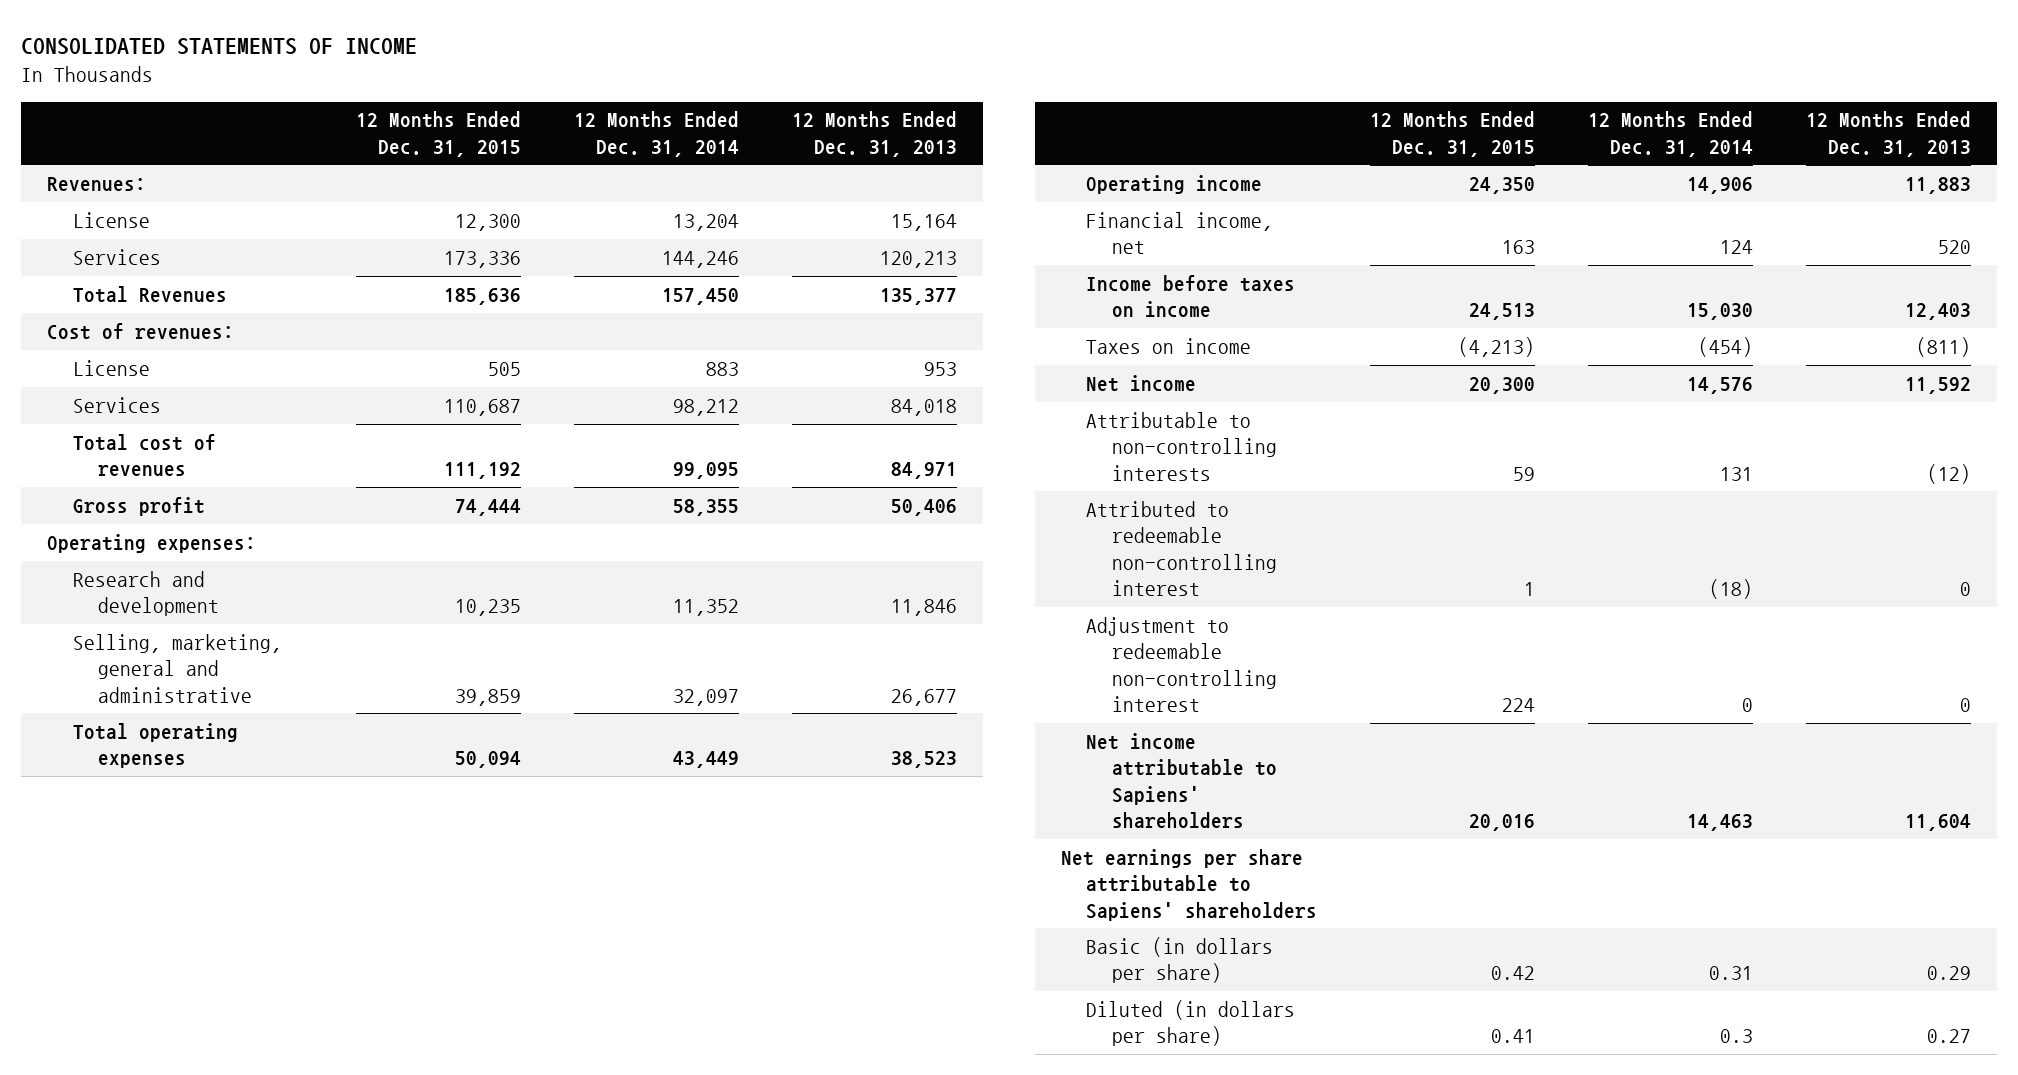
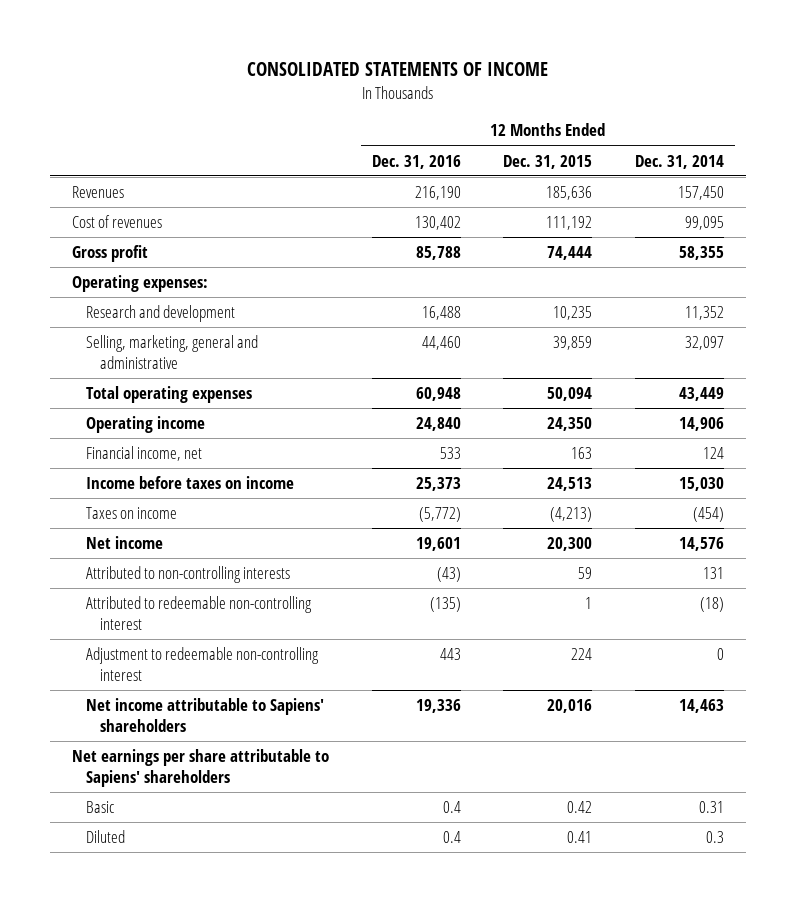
[791,111,957,157] 12 Months Ended Dec. 31, 2013 -> none
none -> [371,154,461,169] Dec. 31, 2016
[47,176,147,191] Revenues: -> none
[72,211,150,228] License -> none
[72,248,161,265] Services -> none
[47,322,235,340] Cost of revenues: -> none
[72,359,150,376] License -> none
[72,396,161,413] Services -> none
[72,285,227,303] Total Revenues -> [71,186,124,199] Revenues
[72,433,216,477] Total cost of revenues -> [71,215,162,229] Cost of revenues
[1086,411,1277,481] Attributable to non-controlling interests -> [85,566,290,584] Attributed to non-controlling interests
[1086,936,1274,984] Basic (in dollars per share) -> [85,801,114,814] Basic
[1086,999,1296,1047] Diluted (in dollars per share) -> [85,830,125,844] Diluted

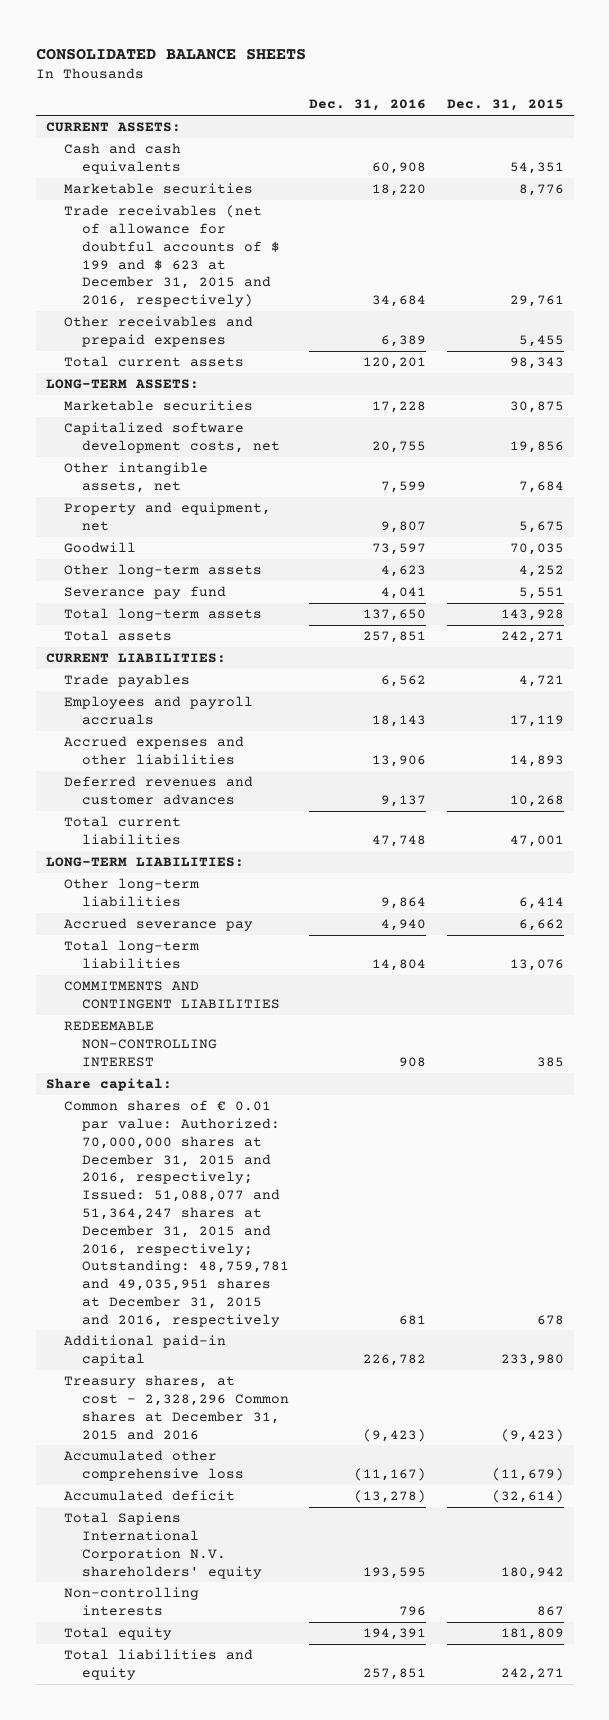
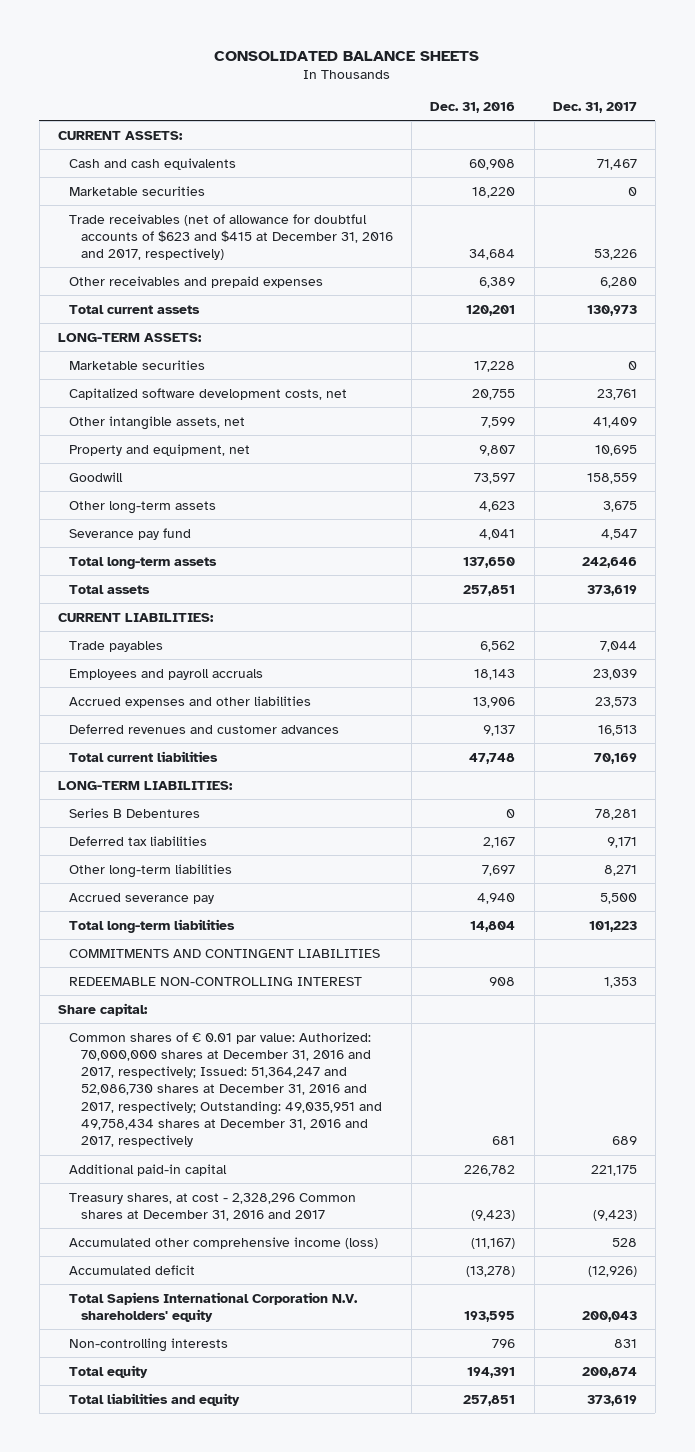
[446,99,564,112] Dec. 31, 2015 -> none
none -> [552,102,637,114] Dec. 31, 2017
[64,205,281,308] Trade receivables (net of allowance for doubtful accounts of $ 199 and $ 623 at December 31, 2015 and 2016, respectively) -> [69,213,393,261] Trade receivables (net of allowance for doubtful accounts of $623 and $415 at December 31, 2016 and 2017, respectively)
none -> [69,807,201,818] Series B Debentures
none -> [69,835,208,846] Deferred tax liabilities
[381,897,427,910] 9,864 -> [482,864,516,876] 7,697
[64,1100,290,1327] Common shares of € 0.01 par value: Authorized: 70,000,000 shares at December 31, 2015 and 2016, respectively; Issued: 51,088,077 and 51,364,247 shares at December 31, 2015 and 2016, respectively; Outstanding: 48,759,781 and 49,035,951 shares at December 31, 2015 and 2016, respectively -> [69,1031,382,1148] Common shares of € 0.01 par value: Authorized: 70,000,000 shares at December 31, 2016 and 2017, respectively; Issued: 51,364,247 and 52,086,730 shares at December 31, 2016 and 2017, respectively; Outstanding: 49,035,951 and 49,758,434 shares at December 31, 2016 and 2017, respectively
[64,1375,290,1440] Treasury shares, at cost - 2,328,296 Common shares at December 31, 2015 and 2016 -> [69,1192,357,1221] Treasury shares, at cost - 2,328,296 Common shares at December 31, 2016 and 2017
[64,1450,245,1482] Accumulated other comprehensive loss -> [69,1236,379,1249] Accumulated other comprehensive income (loss)

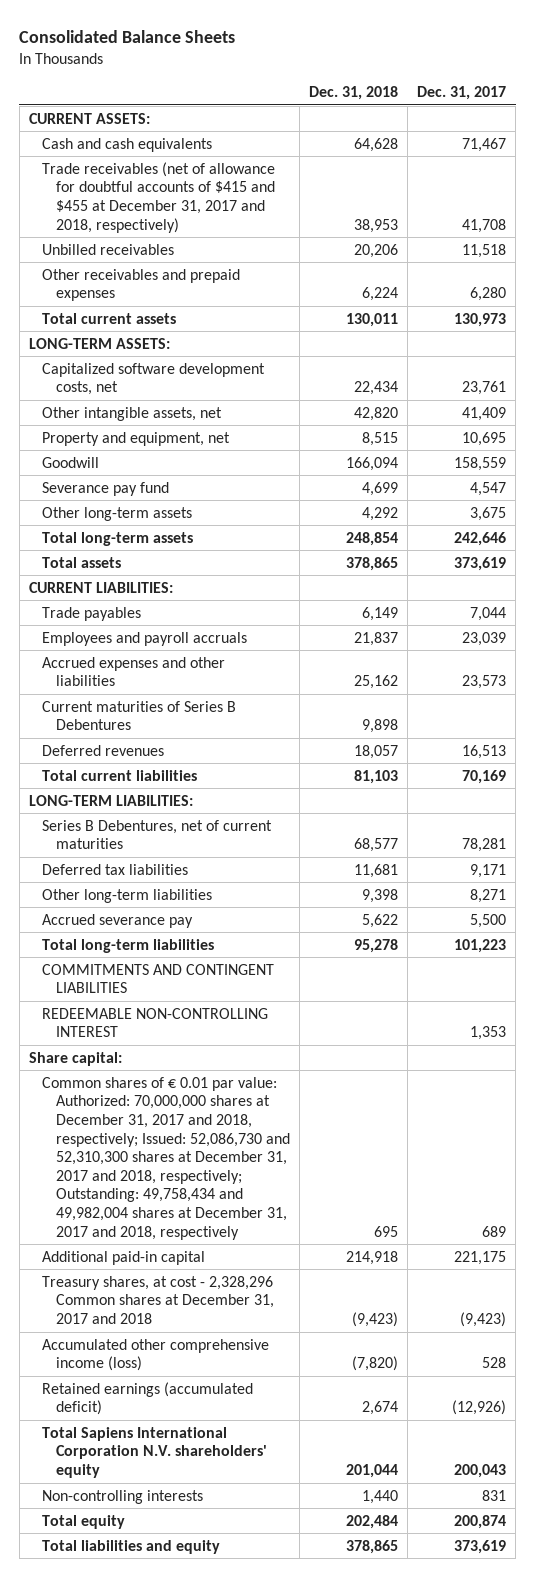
[214,50,480,61] CONSOLIDATED BALANCE SHEETS -> [19,29,236,43] Consolidated Balance Sheets
[430,102,516,114] Dec. 31, 2016 -> none
none -> [309,85,399,100] Dec. 31, 2018
[69,185,206,196] Marketable securities -> none
[69,213,393,261] Trade receivables (net of allowance for doubtful accounts of $623 and $415 at December 31, 2016 and 2017, respectively) -> [42,161,276,233] Trade receivables (net of allowance for doubtful accounts of $415 and $455 at December 31, 2017 and 2018, respectively)
[593,249,637,261] 53,226 -> [462,218,507,233] 41,708
none -> [42,243,175,255] Unbilled receivables
[69,359,206,370] Marketable securities -> none
[69,500,217,514] Other long-term assets -> [42,506,193,521] Other long-term assets
none -> [42,700,237,731] Current maturities of Series B Debentures
[69,723,340,734] Deferred revenues and customer advances -> [42,744,165,756] Deferred revenues
[69,807,201,818] Series B Debentures -> [42,819,273,850] Series B Debentures, net of current maturities
[69,1031,382,1148] Common shares of € 0.01 par value: Authorized: 70,000,000 shares at December 31, 2016 and 2017, respectively; Issued: 51,364,247 and 52,086,730 shares at December 31, 2016 and 2017, respectively; Outstanding: 49,035,951 and 49,758,434 shares at December 31, 2016 and 2017, respectively -> [42,1076,291,1240] Common shares of € 0.01 par value: Authorized: 70,000,000 shares at December 31, 2017 and 2018, respectively; Issued: 52,086,730 and 52,310,300 shares at December 31, 2017 and 2018, respectively; Outstanding: 49,758,434 and 49,982,004 shares at December 31, 2017 and 2018, respectively
[69,1192,357,1221] Treasury shares, at cost - 2,328,296 Common shares at December 31, 2016 and 2017 -> [42,1275,275,1324] Treasury shares, at cost - 2,328,296 Common shares at December 31, 2017 and 2018
[69,1264,196,1275] Accumulated deficit -> [42,1381,254,1416] Retained earnings (accumulated deficit)

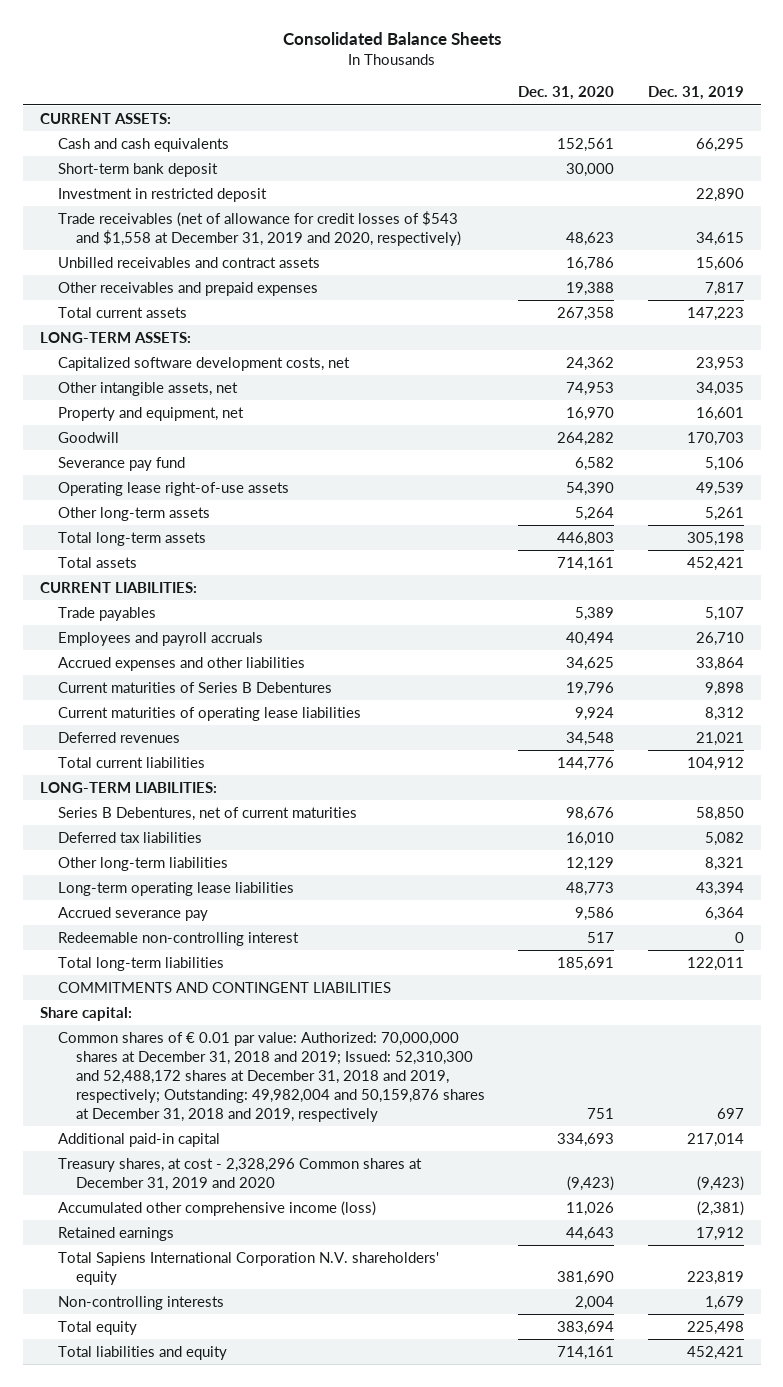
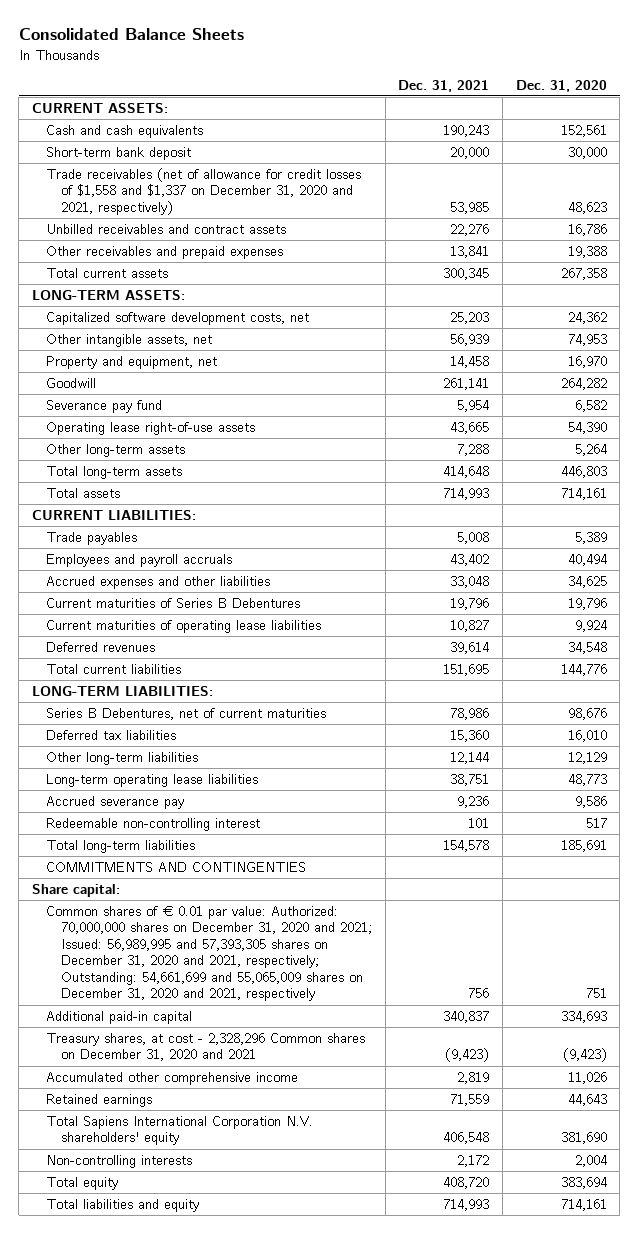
[647,86,744,101] Dec. 31, 2019 -> none
none -> [398,79,490,92] Dec. 31, 2021
[57,187,267,202] Investment in restricted deposit -> none
[57,210,461,246] Trade receivables (net of allowance for credit losses of $543 and $1,558 at December 31, 2019 and 2020, respectively) -> [46,167,362,215] Trade receivables (net of allowance for credit losses of $1,558 and $1,337 on December 31, 2020 and 2021, respectively)
[57,981,391,993] COMMITMENTS AND CONTINGENT LIABILITIES -> [46,861,307,872] COMMITMENTS AND CONTINGENTIES
[57,1031,485,1122] Common shares of € 0.01 par value: Authorized: 70,000,000 shares at December 31, 2018 and 2019; Issued: 52,310,300 and 52,488,172 shares at December 31, 2018 and 2019, respectively; Outstanding: 49,982,004 and 50,159,876 shares at December 31, 2018 and 2019, respectively -> [46,905,373,1002] Common shares of € 0.01 par value: Authorized: 70,000,000 shares on December 31, 2020 and 2021; Issued: 56,989,995 and 57,393,305 shares on December 31, 2020 and 2021, respectively; Outstanding: 54,661,699 and 55,065,009 shares on December 31, 2020 and 2021, respectively
[57,1157,422,1191] Treasury shares, at cost - 2,328,296 Common shares at December 31, 2019 and 2020 -> [46,1032,366,1062] Treasury shares, at cost - 2,328,296 Common shares on December 31, 2020 and 2021
[57,1200,376,1216] Accumulated other comprehensive income (loss) -> [46,1071,299,1085] Accumulated other comprehensive income

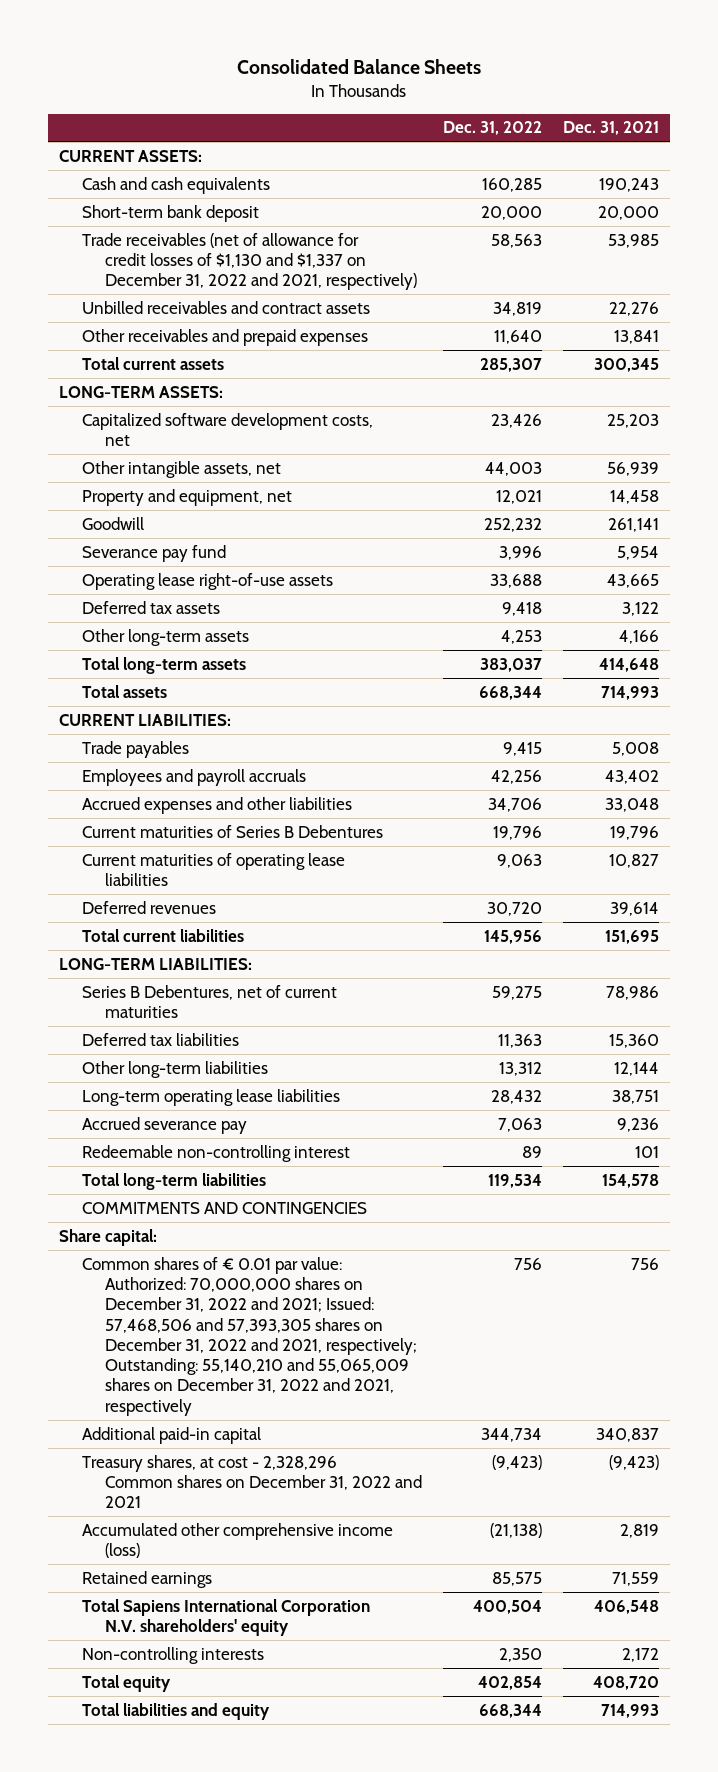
[515,79,607,92] Dec. 31, 2020 -> none
none -> [442,121,542,136] Dec. 31, 2022
[46,167,362,215] Trade receivables (net of allowance for credit losses of $1,558 and $1,337 on December 31, 2020 and 2021, respectively) -> [81,232,417,291] Trade receivables (net of allowance for credit losses of $1,130 and $1,337 on December 31, 2022 and 2021, respectively)
none -> [81,600,220,614] Deferred tax assets
[457,443,490,456] 7,288 -> [619,629,660,644] 4,166
[46,861,307,872] COMMITMENTS AND CONTINGENTIES -> [81,1201,367,1214] COMMITMENTS AND CONTINGENCIES
[46,905,373,1002] Common shares of € 0.01 par value: Authorized: 70,000,000 shares on December 31, 2020 and 2021; Issued: 56,989,995 and 57,393,305 shares on December 31, 2020 and 2021, respectively; Outstanding: 54,661,699 and 55,065,009 shares on December 31, 2020 and 2021, respectively -> [81,1256,417,1416] Common shares of € 0.01 par value: Authorized: 70,000,000 shares on December 31, 2022 and 2021; Issued: 57,468,506 and 57,393,305 shares on December 31, 2022 and 2021, respectively; Outstanding: 55,140,210 and 55,065,009 shares on December 31, 2022 and 2021, respectively
[46,1032,366,1062] Treasury shares, at cost - 2,328,296 Common shares on December 31, 2020 and 2021 -> [81,1454,422,1509] Treasury shares, at cost - 2,328,296 Common shares on December 31, 2022 and 2021
[46,1071,299,1085] Accumulated other comprehensive income -> [81,1522,393,1558] Accumulated other comprehensive income (loss)

